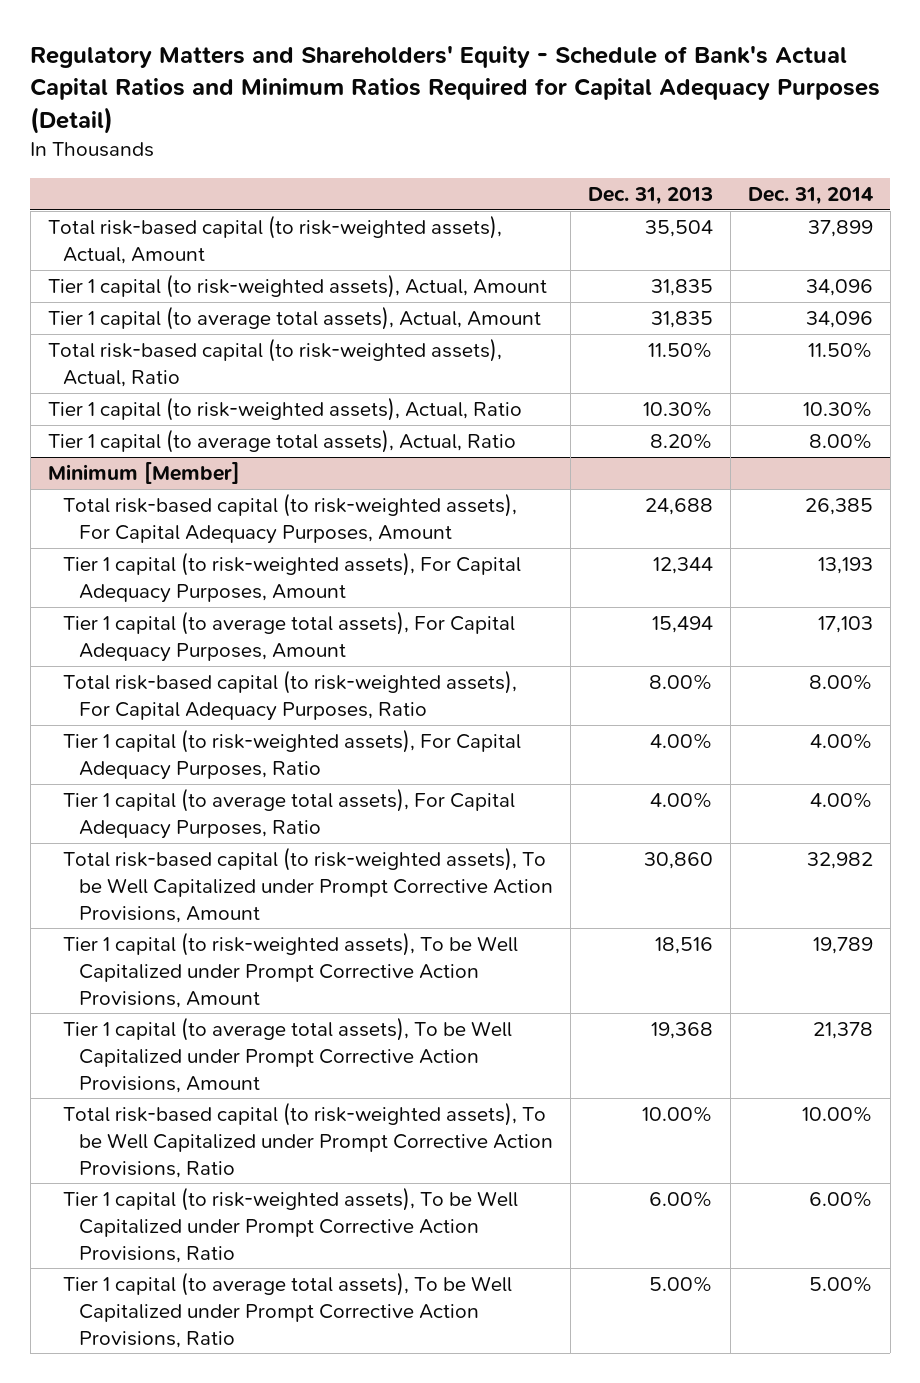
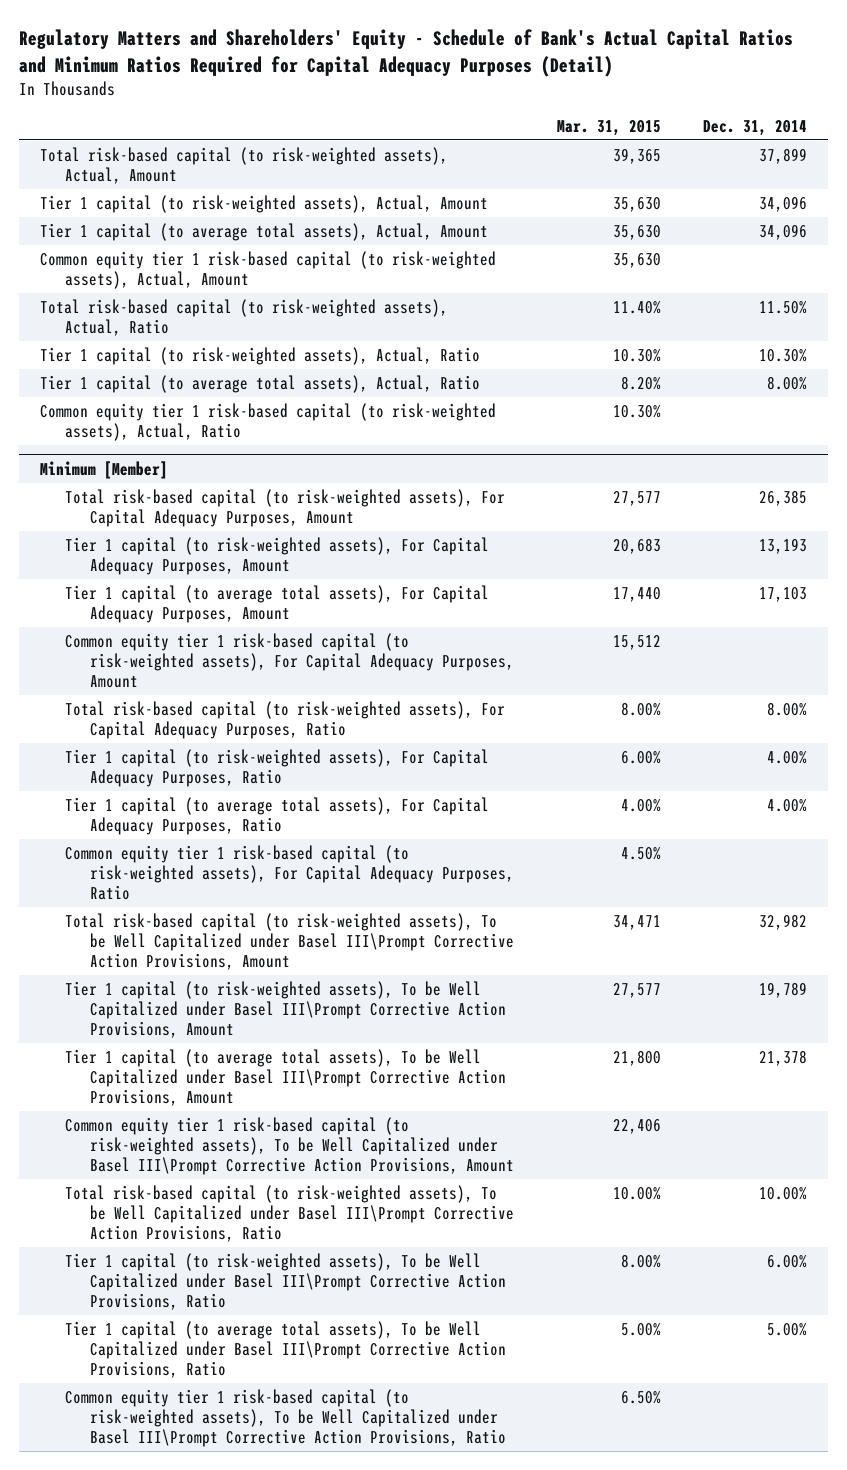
[587,186,713,205] Dec. 31, 2013 -> none
none -> [556,119,661,136] Mar. 31, 2015
none -> [40,250,497,289] Common equity tier 1 risk-based capital (to risk-weighted assets), Actual, Amount
none -> [40,402,497,441] Common equity tier 1 risk-based capital (to risk-weighted assets), Actual, Ratio
none -> [65,632,515,688] Common equity tier 1 risk-based capital (to risk-weighted assets), For Capital Adequacy Purposes, Amount
none -> [65,844,515,900] Common equity tier 1 risk-based capital (to risk-weighted assets), For Capital Adequacy Purposes, Ratio
[63,847,553,923] Total risk-based capital (to risk-weighted assets), To be Well Capitalized under Prompt Corrective Action Provisions, Amount -> [65,912,515,970] Total risk-based capital (to risk-weighted assets), To be Well Capitalized under Basel III\Prompt Corrective Action Provisions, Amount
[63,932,519,1008] Tier 1 capital (to risk-weighted assets), To be Well Capitalized under Prompt Corrective Action Provisions, Amount -> [65,980,507,1038] Tier 1 capital (to risk-weighted assets), To be Well Capitalized under Basel III\Prompt Corrective Action Provisions, Amount
[63,1017,513,1093] Tier 1 capital (to average total assets), To be Well Capitalized under Prompt Corrective Action Provisions, Amount -> [65,1048,507,1106] Tier 1 capital (to average total assets), To be Well Capitalized under Basel III\Prompt Corrective Action Provisions, Amount
none -> [65,1116,515,1175] Common equity tier 1 risk-based capital (to risk-weighted assets), To be Well Capitalized under Basel III\Prompt Corrective Action Provisions, Amount
[63,1102,553,1178] Total risk-based capital (to risk-weighted assets), To be Well Capitalized under Prompt Corrective Action Provisions, Ratio -> [65,1184,515,1242] Total risk-based capital (to risk-weighted assets), To be Well Capitalized under Basel III\Prompt Corrective Action Provisions, Ratio
[63,1187,519,1263] Tier 1 capital (to risk-weighted assets), To be Well Capitalized under Prompt Corrective Action Provisions, Ratio -> [65,1252,507,1310] Tier 1 capital (to risk-weighted assets), To be Well Capitalized under Basel III\Prompt Corrective Action Provisions, Ratio
[63,1272,513,1348] Tier 1 capital (to average total assets), To be Well Capitalized under Prompt Corrective Action Provisions, Ratio -> [65,1320,507,1378] Tier 1 capital (to average total assets), To be Well Capitalized under Basel III\Prompt Corrective Action Provisions, Ratio
none -> [65,1388,507,1447] Common equity tier 1 risk-based capital (to risk-weighted assets), To be Well Capitalized under Basel III\Prompt Corrective Action Provisions, Ratio

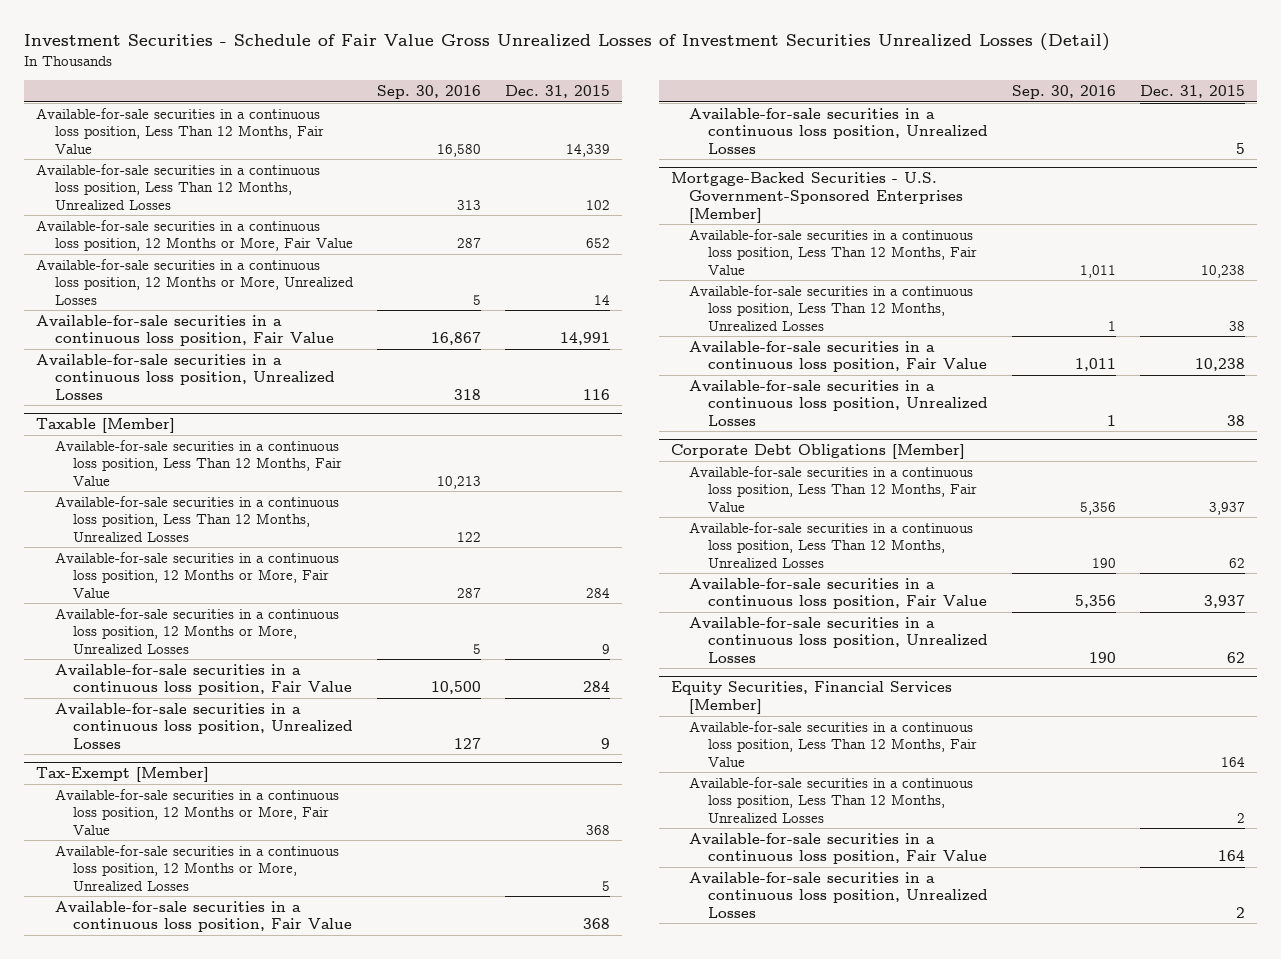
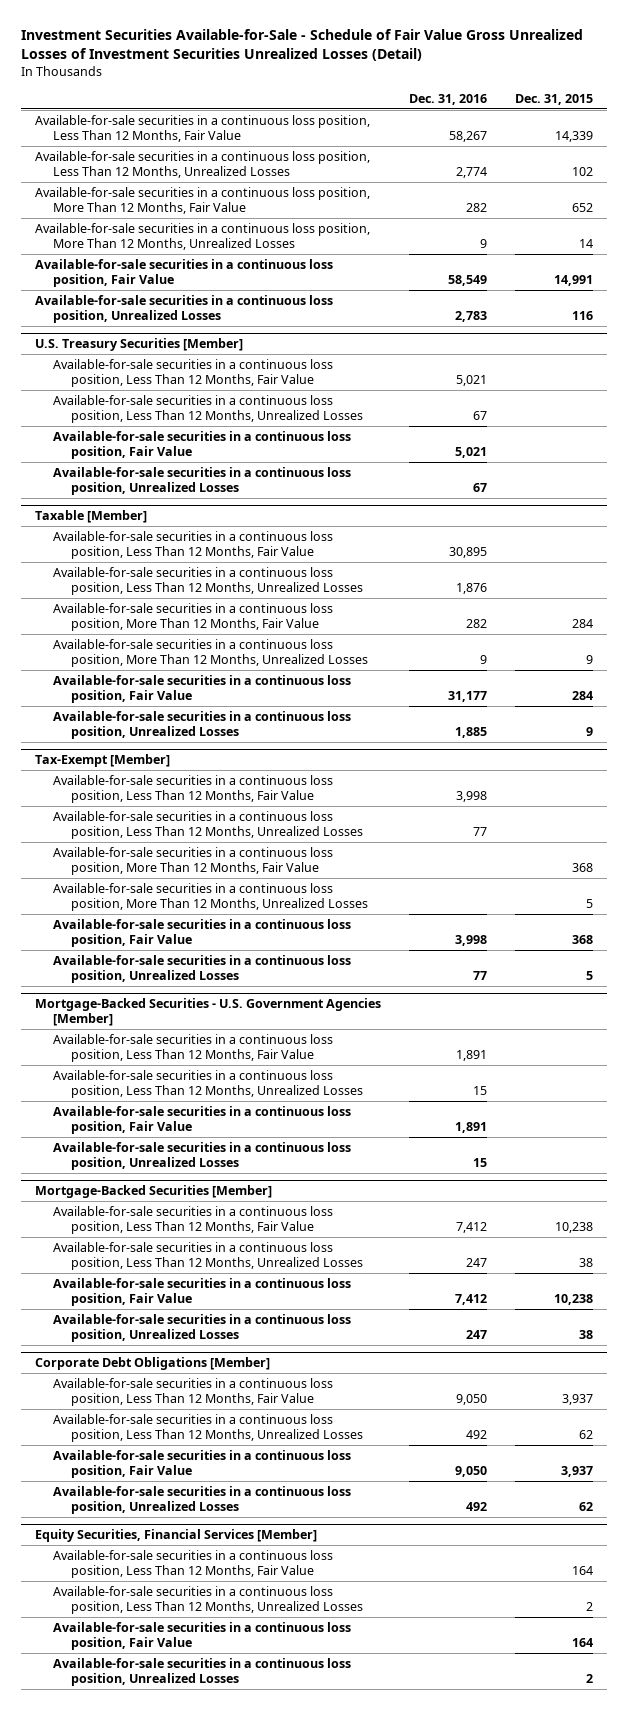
[23,33,1110,52] Investment Securities - Schedule of Fair Value Gross Unrealized Losses of Investment Securities Unrealized Losses (Detail) -> [20,29,583,62] Investment Securities Available-for-Sale - Schedule of Fair Value Gross Unrealized Losses of Investment Securities Unrealized Losses (Detail)
[377,84,482,99] Sep. 30, 2016 -> none
none -> [409,94,488,106] Dec. 31, 2016
[35,219,353,252] Available-for-sale securities in a continuous loss position, 12 Months or More, Fair Value -> [34,186,370,214] Available-for-sale securities in a continuous loss position, More Than 12 Months, Fair Value
[35,258,354,305] Available-for-sale securities in a continuous loss position, 12 Months or More, Unrealized Losses -> [34,222,370,250] Available-for-sale securities in a continuous loss position, More Than 12 Months, Unrealized Losses
none -> [34,338,243,352] U.S. Treasury Securities [Member]
none -> [52,358,333,387] Available-for-sale securities in a continuous loss position, Less Than 12 Months, Fair Value
none -> [52,394,363,423] Available-for-sale securities in a continuous loss position, Less Than 12 Months, Unrealized Losses
none -> [52,430,351,459] Available-for-sale securities in a continuous loss position, Fair Value
none -> [52,466,351,495] Available-for-sale securities in a continuous loss position, Unrealized Losses
[54,551,339,598] Available-for-sale securities in a continuous loss position, 12 Months or More, Fair Value -> [52,602,333,631] Available-for-sale securities in a continuous loss position, More Than 12 Months, Fair Value
[54,607,339,654] Available-for-sale securities in a continuous loss position, 12 Months or More, Unrealized Losses -> [52,638,368,667] Available-for-sale securities in a continuous loss position, More Than 12 Months, Unrealized Losses
none -> [52,774,333,803] Available-for-sale securities in a continuous loss position, Less Than 12 Months, Fair Value
none -> [52,810,363,839] Available-for-sale securities in a continuous loss position, Less Than 12 Months, Unrealized Losses
[54,788,339,835] Available-for-sale securities in a continuous loss position, 12 Months or More, Fair Value -> [52,846,333,875] Available-for-sale securities in a continuous loss position, More Than 12 Months, Fair Value
[54,844,339,891] Available-for-sale securities in a continuous loss position, 12 Months or More, Unrealized Losses -> [52,882,368,911] Available-for-sale securities in a continuous loss position, More Than 12 Months, Unrealized Losses
none -> [34,998,381,1027] Mortgage-Backed Securities - U.S. Government Agencies [Member]
none -> [52,1033,333,1062] Available-for-sale securities in a continuous loss position, Less Than 12 Months, Fair Value
none -> [52,1069,363,1098] Available-for-sale securities in a continuous loss position, Less Than 12 Months, Unrealized Losses
none -> [52,1105,351,1134] Available-for-sale securities in a continuous loss position, Fair Value
none -> [52,1141,351,1170] Available-for-sale securities in a continuous loss position, Unrealized Losses
[670,172,964,223] Mortgage-Backed Securities - U.S. Government-Sponsored Enterprises [Member] -> [34,1185,272,1199] Mortgage-Backed Securities [Member]

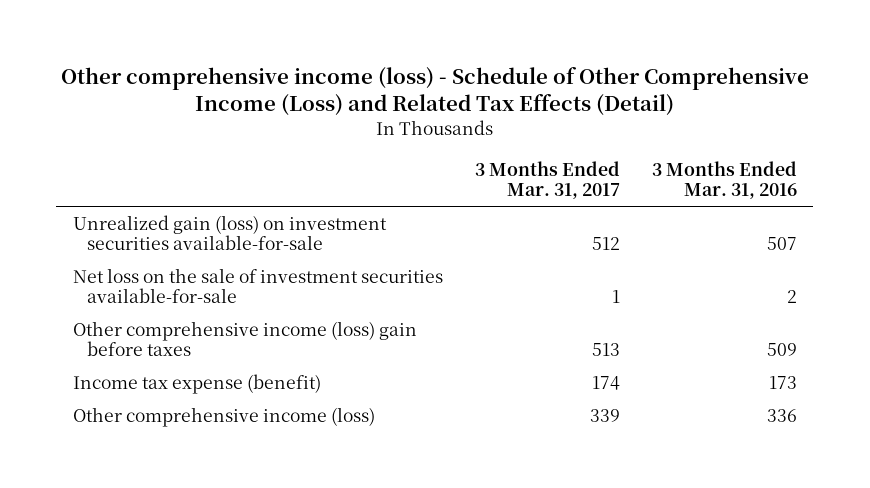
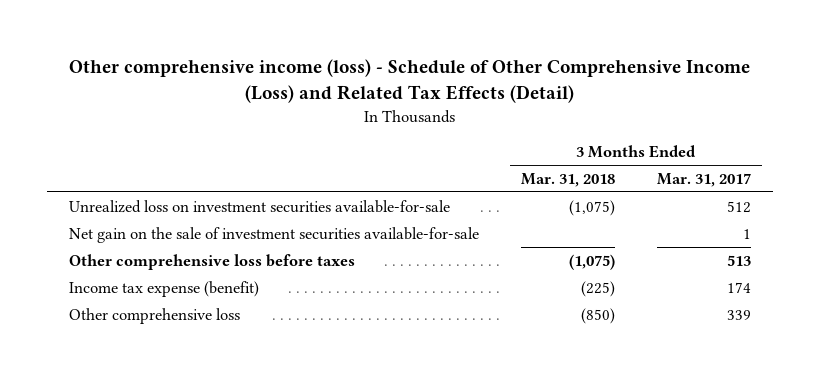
[652,160,798,200] 3 Months Ended Mar. 31, 2016 -> none
none -> [521,172,616,187] Mar. 31, 2018
[72,214,387,251] Unrealized gain (loss) on investment securities available-for-sale -> [68,199,450,213] Unrealized loss on investment securities available-for-sale
[72,267,443,304] Net loss on the sale of investment securities available-for-sale -> [68,226,479,243] Net gain on the sale of investment securities available-for-sale
[72,320,417,357] Other comprehensive income (loss) gain before taxes -> [68,253,355,270] Other comprehensive loss before taxes
[72,406,375,427] Other comprehensive income (loss) -> [68,307,240,324] Other comprehensive loss

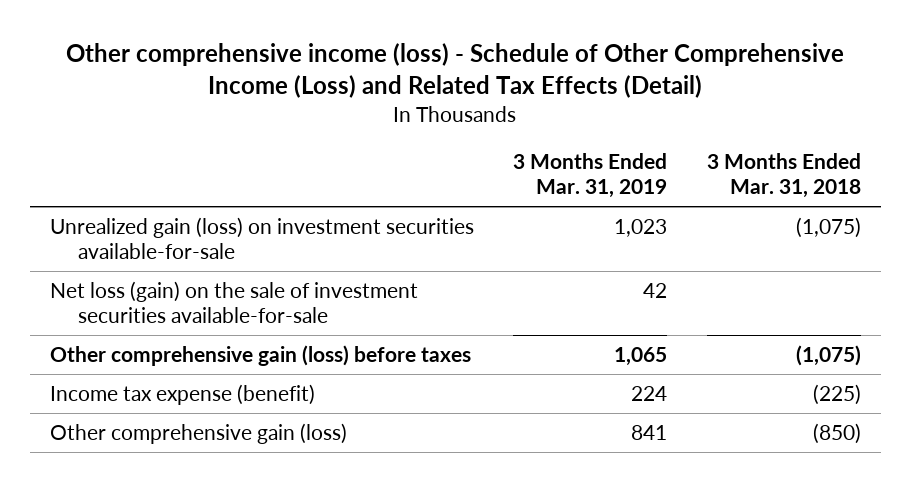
[657,172,752,187] Mar. 31, 2017 -> none
none -> [513,153,668,199] 3 Months Ended Mar. 31, 2019
[68,199,450,213] Unrealized loss on investment securities available-for-sale -> [49,216,474,260] Unrealized gain (loss) on investment securities available-for-sale
[68,226,479,243] Net gain on the sale of investment securities available-for-sale -> [49,280,418,324] Net loss (gain) on the sale of investment securities available-for-sale
[68,253,355,270] Other comprehensive loss before taxes -> [49,344,471,366] Other comprehensive gain (loss) before taxes
[68,307,240,324] Other comprehensive loss -> [49,422,347,444] Other comprehensive gain (loss)

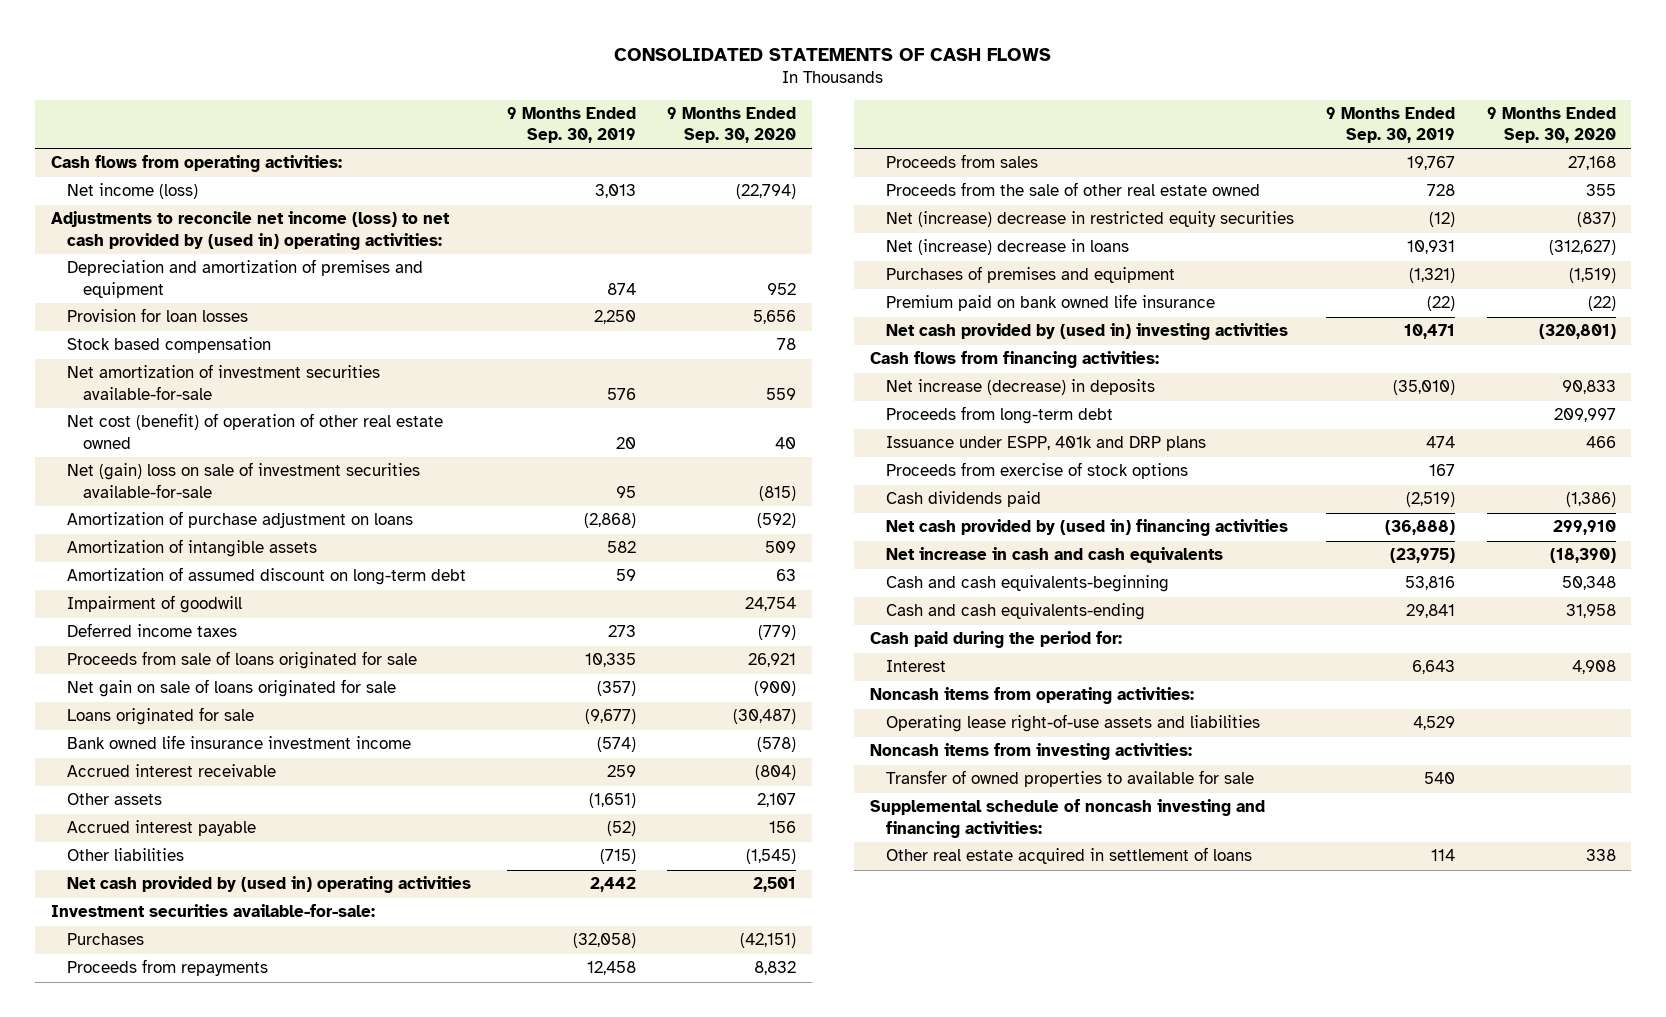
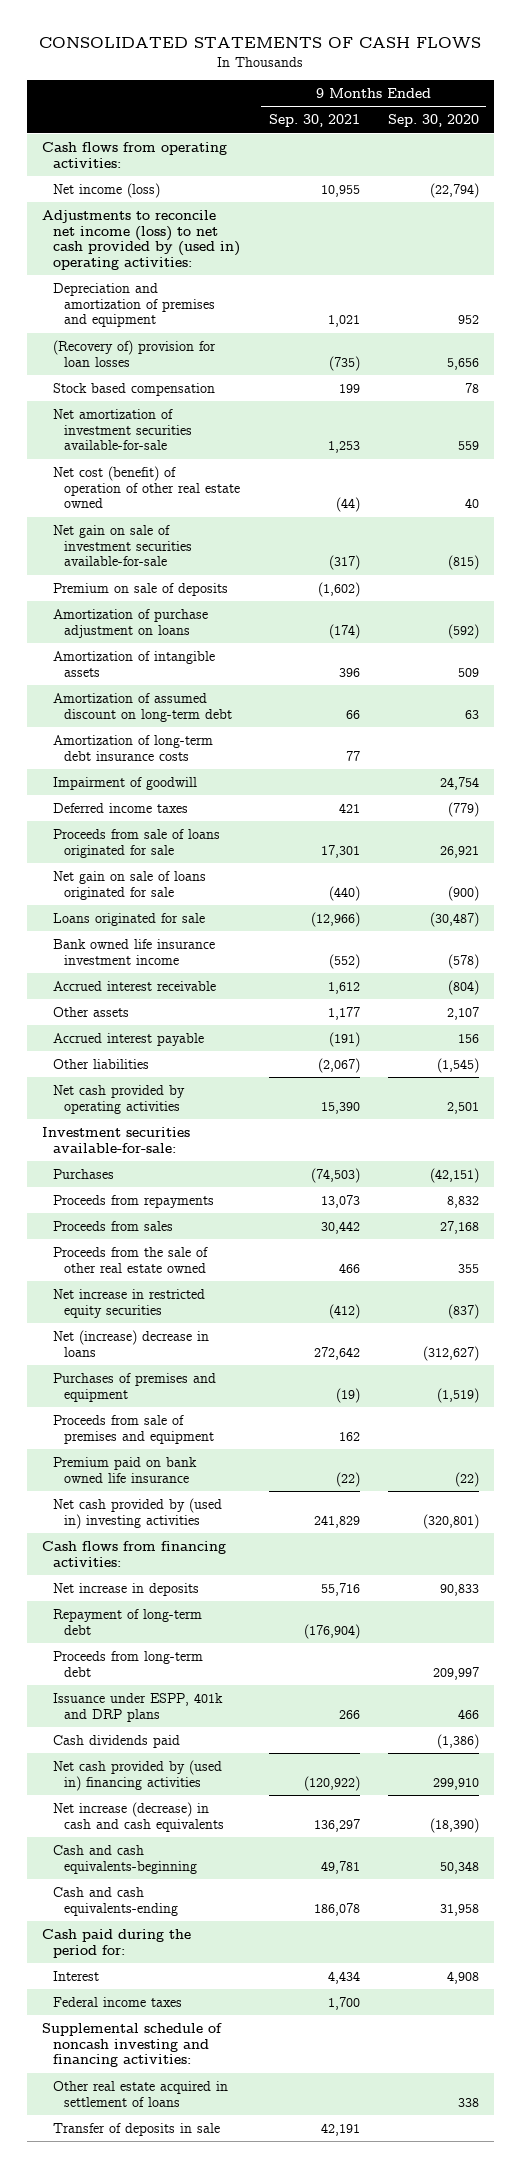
[506,107,636,144] 9 Months Ended Sep. 30, 2019 -> none
none -> [268,114,360,128] Sep. 30, 2021
[66,308,248,323] Provision for loan losses -> [52,339,216,367] (Recovery of) provision for loan losses
[66,462,420,498] Net (gain) loss on sale of investment securities available-for-sale -> [52,524,193,567] Net gain on sale of investment securities available-for-sale
none -> [52,582,228,596] Premium on sale of deposits
none -> [52,734,213,761] Amortization of long-term debt insurance costs
[66,876,471,894] Net cash provided by (used in) operating activities -> [52,1084,185,1114] Net cash provided by operating activities
[885,211,1294,228] Net (increase) decrease in restricted equity securities -> [52,1288,205,1318] Net increase in restricted equity securities
none -> [52,1414,215,1444] Proceeds from sale of premises and equipment
[885,379,1155,396] Net increase (decrease) in deposits -> [52,1582,199,1596] Net increase in deposits
none -> [52,1608,202,1635] Repayment of long-term debt
[885,462,1188,480] Proceeds from exercise of stock options -> none
[885,547,1223,564] Net increase in cash and cash equivalents -> [52,1801,225,1832] Net increase (decrease) in cash and cash equivalents
[869,687,1194,705] Noncash items from operating activities: -> none
[885,714,1260,733] Operating lease right-of-use assets and liabilities -> none
[869,743,1192,761] Noncash items from investing activities: -> none
[885,770,1254,788] Transfer of owned properties to available for sale -> none
none -> [52,1996,182,2007] Federal income taxes
none -> [52,2122,220,2136] Transfer of deposits in sale

